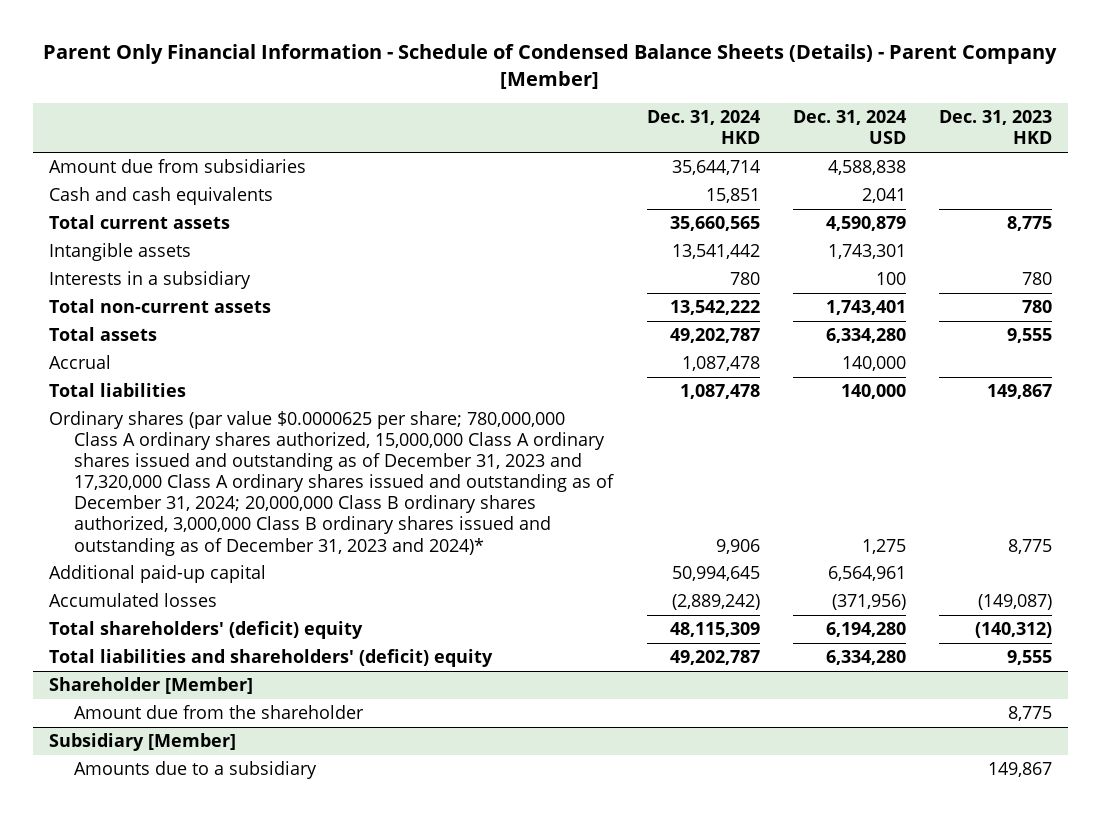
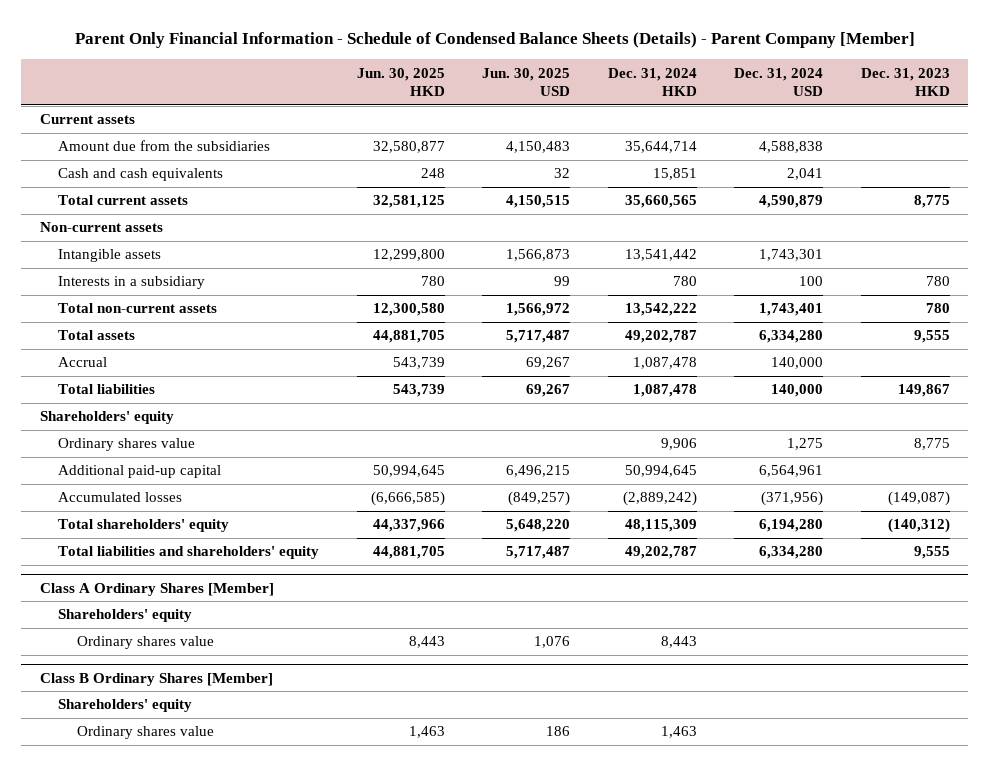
none -> [356,67,445,96] Jun. 30, 2025 HKD
none -> [482,67,571,96] Jun. 30, 2025 USD
none -> [39,114,135,125] Current assets
[49,159,307,174] Amount due from subsidiaries -> [58,140,271,152] Amount due from the subsidiaries
none -> [39,222,163,233] Non-current assets
none -> [39,411,174,425] Shareholders' equity
[49,411,615,556] Ordinary shares (par value $0.0000625 per share; 780,000,000 Class A ordinary shares authorized, 15,000,000 Class A ordinary shares issued and outstanding as of December 31, 2023 and 17,320,000 Class A ordinary shares issued and outstanding as of December 31, 2024; 20,000,000 Class B ordinary shares authorized, 3,000,000 Class B ordinary shares issued and outstanding as of December 31, 2023 and 2024)* -> [58,438,196,452] Ordinary shares value
[74,705,365,720] Amount due from the shareholder -> none
[74,761,318,780] Amounts due to a subsidiary -> none
[49,621,364,640] Total shareholders' (deficit) equity -> [58,519,230,533] Total shareholders' equity
[49,649,494,668] Total liabilities and shareholders' (deficit) equity -> [58,546,320,560] Total liabilities and shareholders' equity
[49,677,254,695] Shareholder [Member] -> [39,582,274,596] Class A Ordinary Shares [Member]
none -> [58,609,193,623] Shareholders' equity
none -> [76,636,214,650] Ordinary shares value
[49,733,237,752] Subsidiary [Member] -> [39,672,273,686] Class B Ordinary Shares [Member]
none -> [58,699,193,713] Shareholders' equity
none -> [76,726,214,740] Ordinary shares value

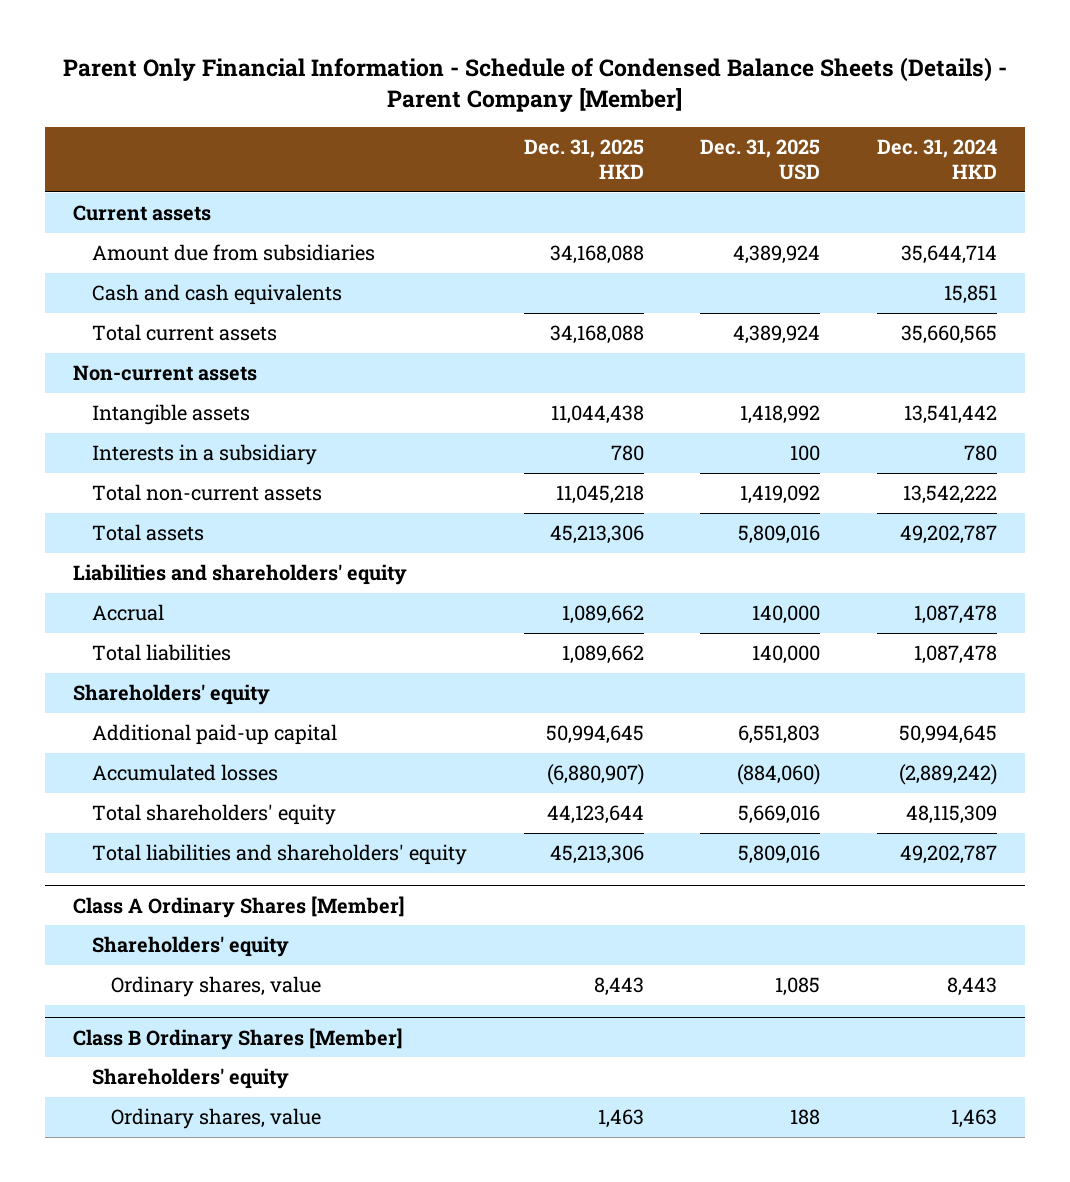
[356,67,445,96] Jun. 30, 2025 HKD -> none
[482,67,571,96] Jun. 30, 2025 USD -> none
[734,67,824,96] Dec. 31, 2024 USD -> none
[860,67,950,96] Dec. 31, 2023 HKD -> none
none -> [523,139,644,180] Dec. 31, 2025 HKD
none -> [700,139,821,181] Dec. 31, 2025 USD
[58,140,271,152] Amount due from the subsidiaries -> [92,244,376,262] Amount due from subsidiaries
none -> [72,564,407,586] Liabilities and shareholders' equity
[58,438,196,452] Ordinary shares value -> none
[76,636,214,650] Ordinary shares value -> [111,976,322,998] Ordinary shares, value
[76,726,214,740] Ordinary shares value -> [111,1108,322,1130] Ordinary shares, value

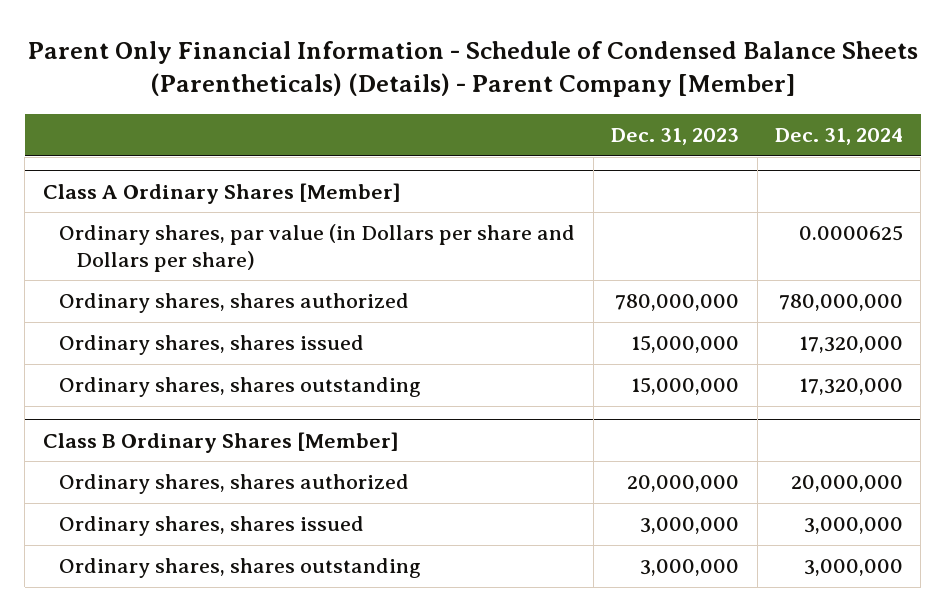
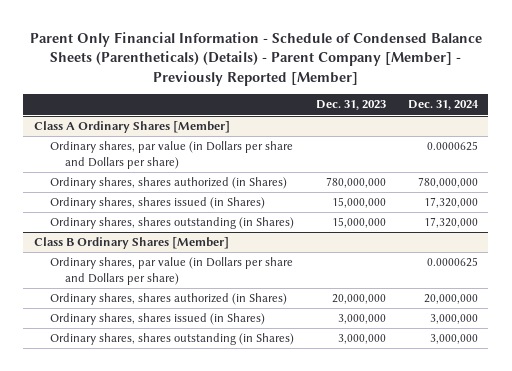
[27,40,918,98] Parent Only Financial Information - Schedule of Condensed Balance Sheets (Parentheticals) (Details) - Parent Company [Member] -> [29,31,482,86] Parent Only Financial Information - Schedule of Condensed Balance Sheets (Parentheticals) (Details) - Parent Company [Member] - Previously Reported [Member]
[59,293,410,314] Ordinary shares, shares authorized -> [49,177,287,190] Ordinary shares, shares authorized (in Shares)
[59,335,365,356] Ordinary shares, shares issued -> [49,197,265,210] Ordinary shares, shares issued (in Shares)
[59,377,422,398] Ordinary shares, shares outstanding -> [49,217,294,230] Ordinary shares, shares outstanding (in Shares)
none -> [49,257,293,286] Ordinary shares, par value (in Dollars per share and Dollars per share)
[59,474,410,495] Ordinary shares, shares authorized -> [49,293,287,306] Ordinary shares, shares authorized (in Shares)
[59,516,365,537] Ordinary shares, shares issued -> [49,313,265,326] Ordinary shares, shares issued (in Shares)
[59,558,422,579] Ordinary shares, shares outstanding -> [49,333,294,346] Ordinary shares, shares outstanding (in Shares)

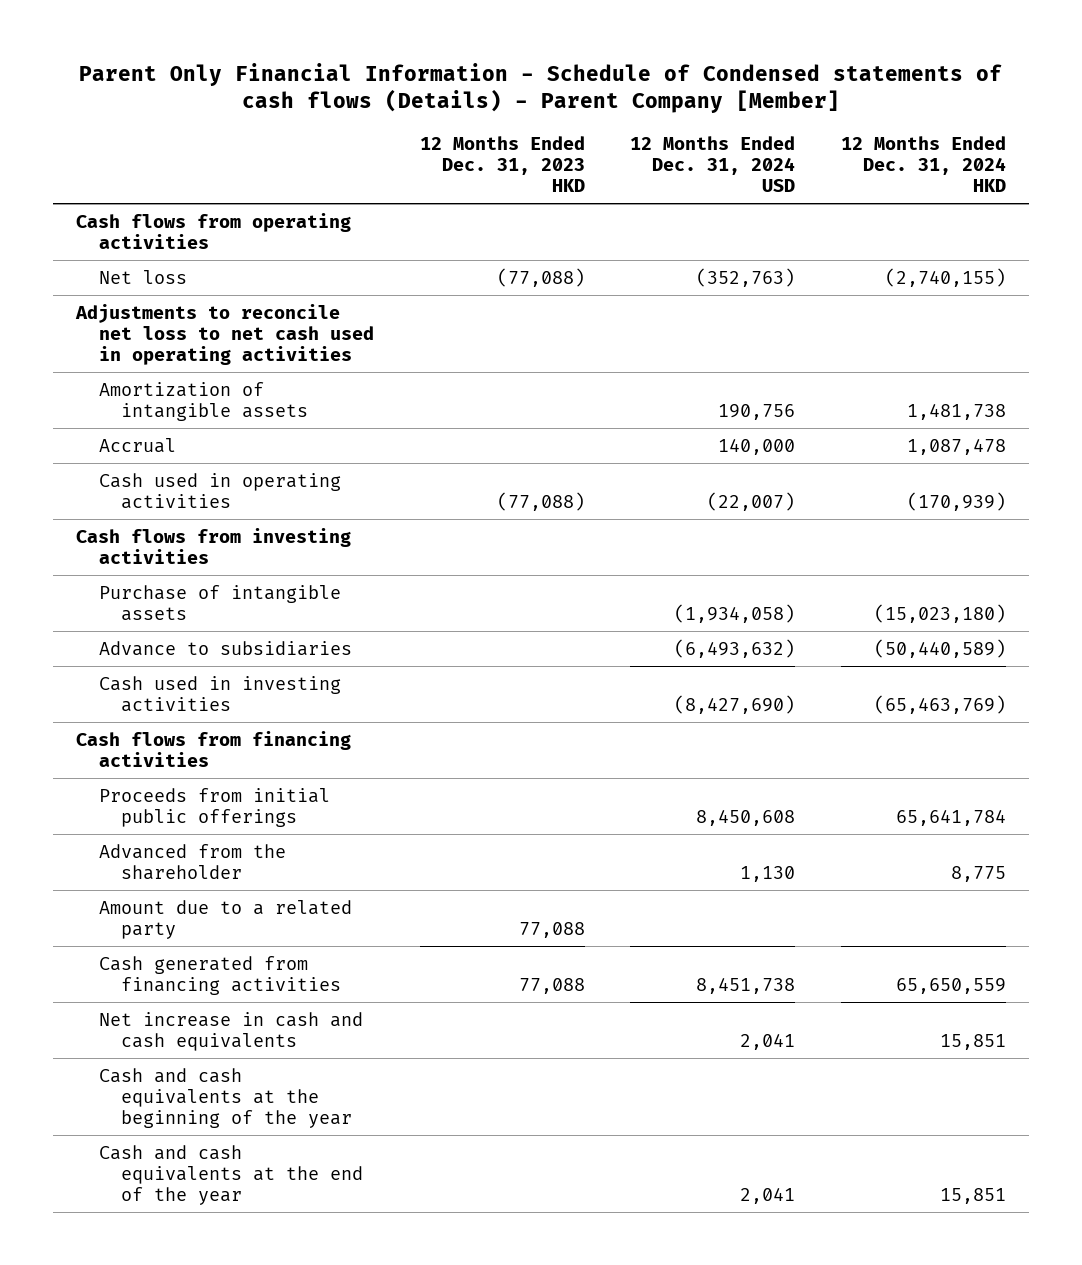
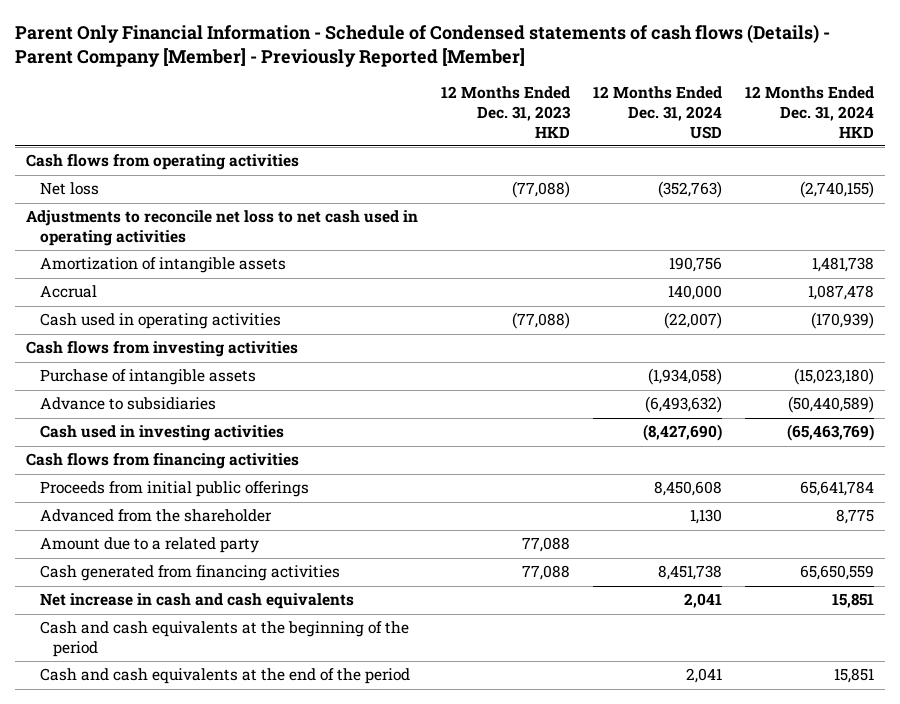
[79,62,1003,114] Parent Only Financial Information - Schedule of Condensed statements of cash flows (Details) - Parent Company [Member] -> [14,23,830,68] Parent Only Financial Information - Schedule of Condensed statements of cash flows (Details) - Parent Company [Member] - Previously Reported [Member]
[98,1067,353,1128] Cash and cash equivalents at the beginning of the year -> [39,621,409,658] Cash and cash equivalents at the beginning of the period
[98,1144,364,1205] Cash and cash equivalents at the end of the year -> [39,668,410,685] Cash and cash equivalents at the end of the period

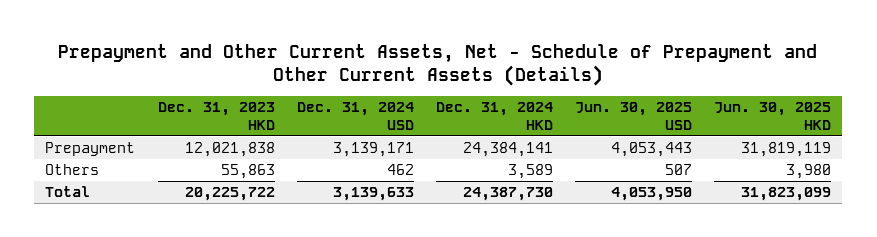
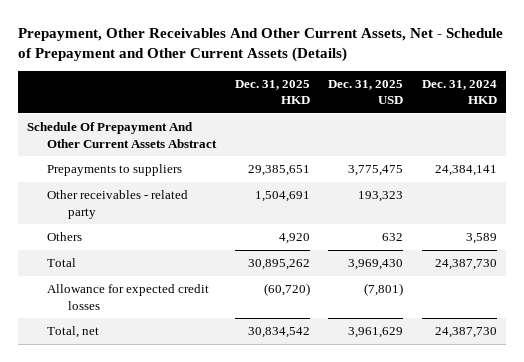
[58,43,818,87] Prepayment and Other Current Assets, Net - Schedule of Prepayment and Other Current Assets (Details) -> [17,27,503,62] Prepayment, Other Receivables And Other Current Assets, Net - Schedule of Prepayment and Other Current Assets (Details)
[157,102,275,131] Dec. 31, 2023 HKD -> none
[296,102,414,131] Dec. 31, 2024 USD -> none
[575,102,693,131] Jun. 30, 2025 USD -> none
[714,102,832,131] Jun. 30, 2025 HKD -> none
none -> [234,79,310,105] Dec. 31, 2025 HKD
none -> [328,79,404,105] Dec. 31, 2025 USD
none -> [26,122,218,148] Schedule Of Prepayment And Other Current Assets Abstract
[45,142,136,157] Prepayment -> [47,164,183,177] Prepayments to suppliers
none -> [47,190,189,219] Other receivables - related party
none -> [47,284,210,310] Allowance for expected credit losses
none -> [47,326,100,339] Total, net

